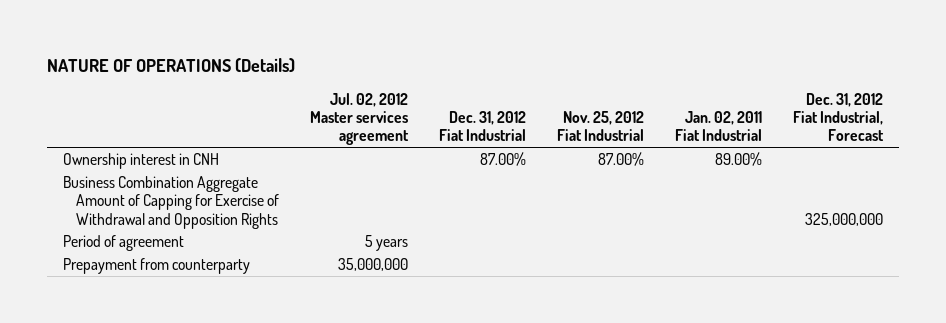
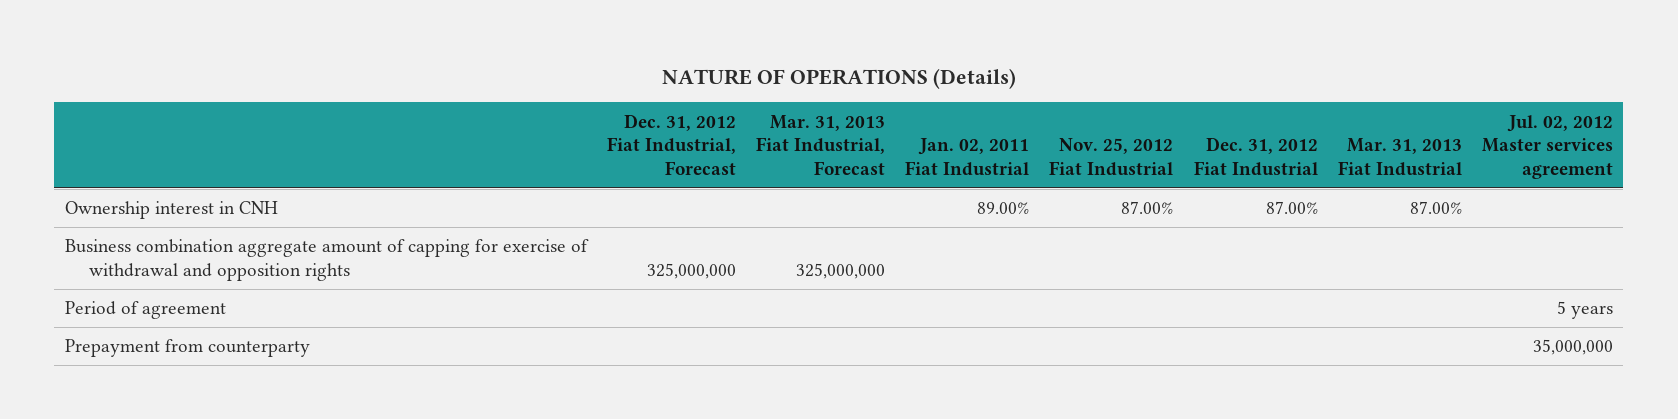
none -> [756,114,886,175] Mar. 31, 2013 Fiat Industrial, Forecast
none -> [1337,138,1462,176] Mar. 31, 2013 Fiat Industrial
[62,176,279,229] Business Combination Aggregate Amount of Capping for Exercise of Withdrawal and Opposition Rights -> [64,239,589,281] Business combination aggregate amount of capping for exercise of withdrawal and opposition rights

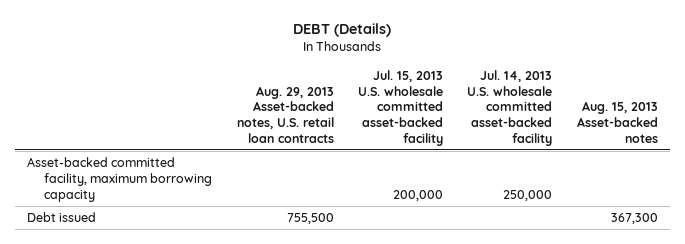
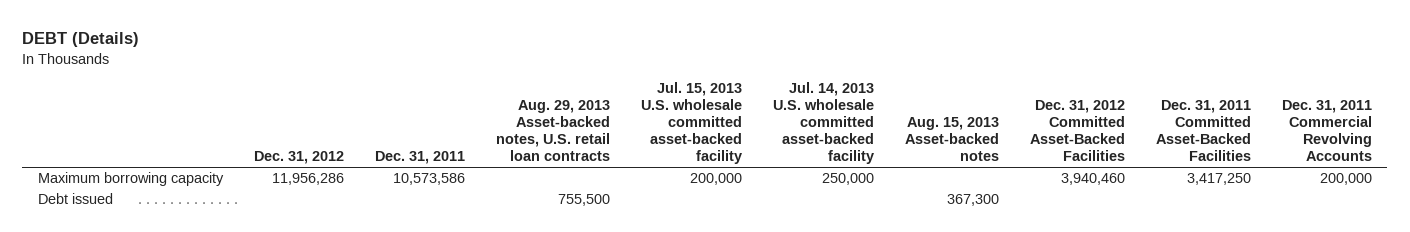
none -> [253,151,344,165] Dec. 31, 2012
none -> [374,151,465,165] Dec. 31, 2011
none -> [1029,100,1125,162] Dec. 31, 2012 Committed Asset-Backed Facilities
none -> [1155,100,1251,162] Dec. 31, 2011 Committed Asset-Backed Facilities
none -> [1281,100,1372,162] Dec. 31, 2011 Commercial Revolving Accounts
[26,157,213,202] Asset-backed committed facility, maximum borrowing capacity -> [37,172,224,187] Maximum borrowing capacity

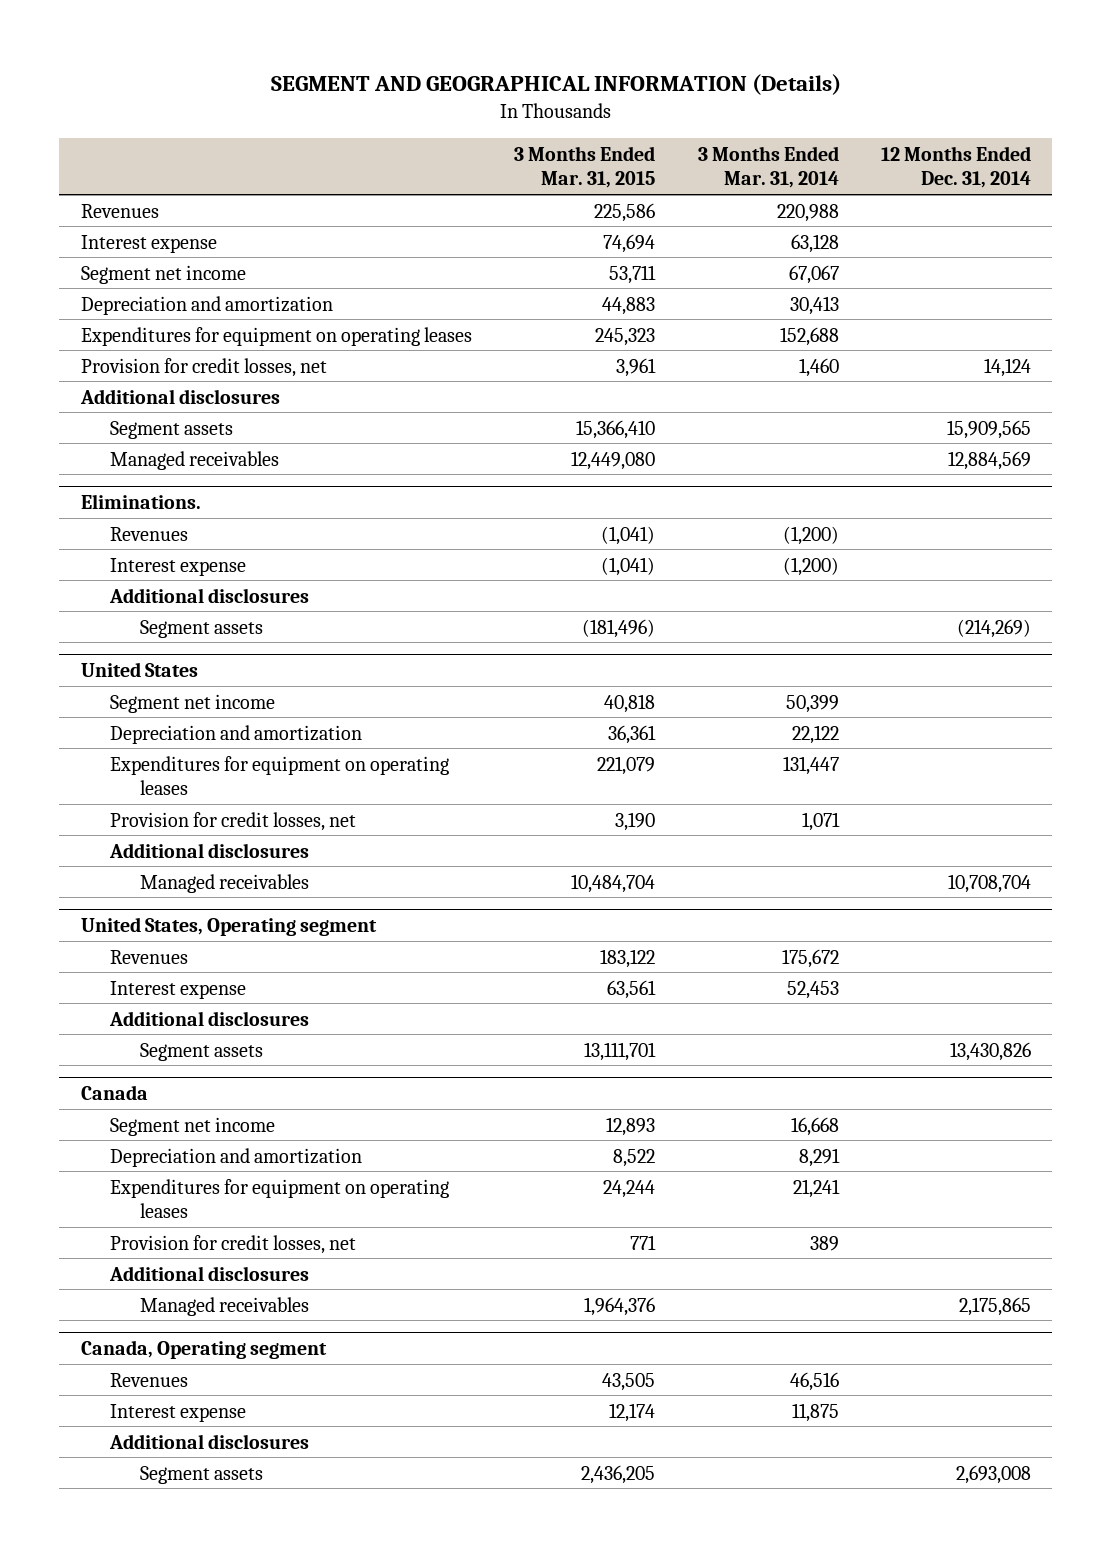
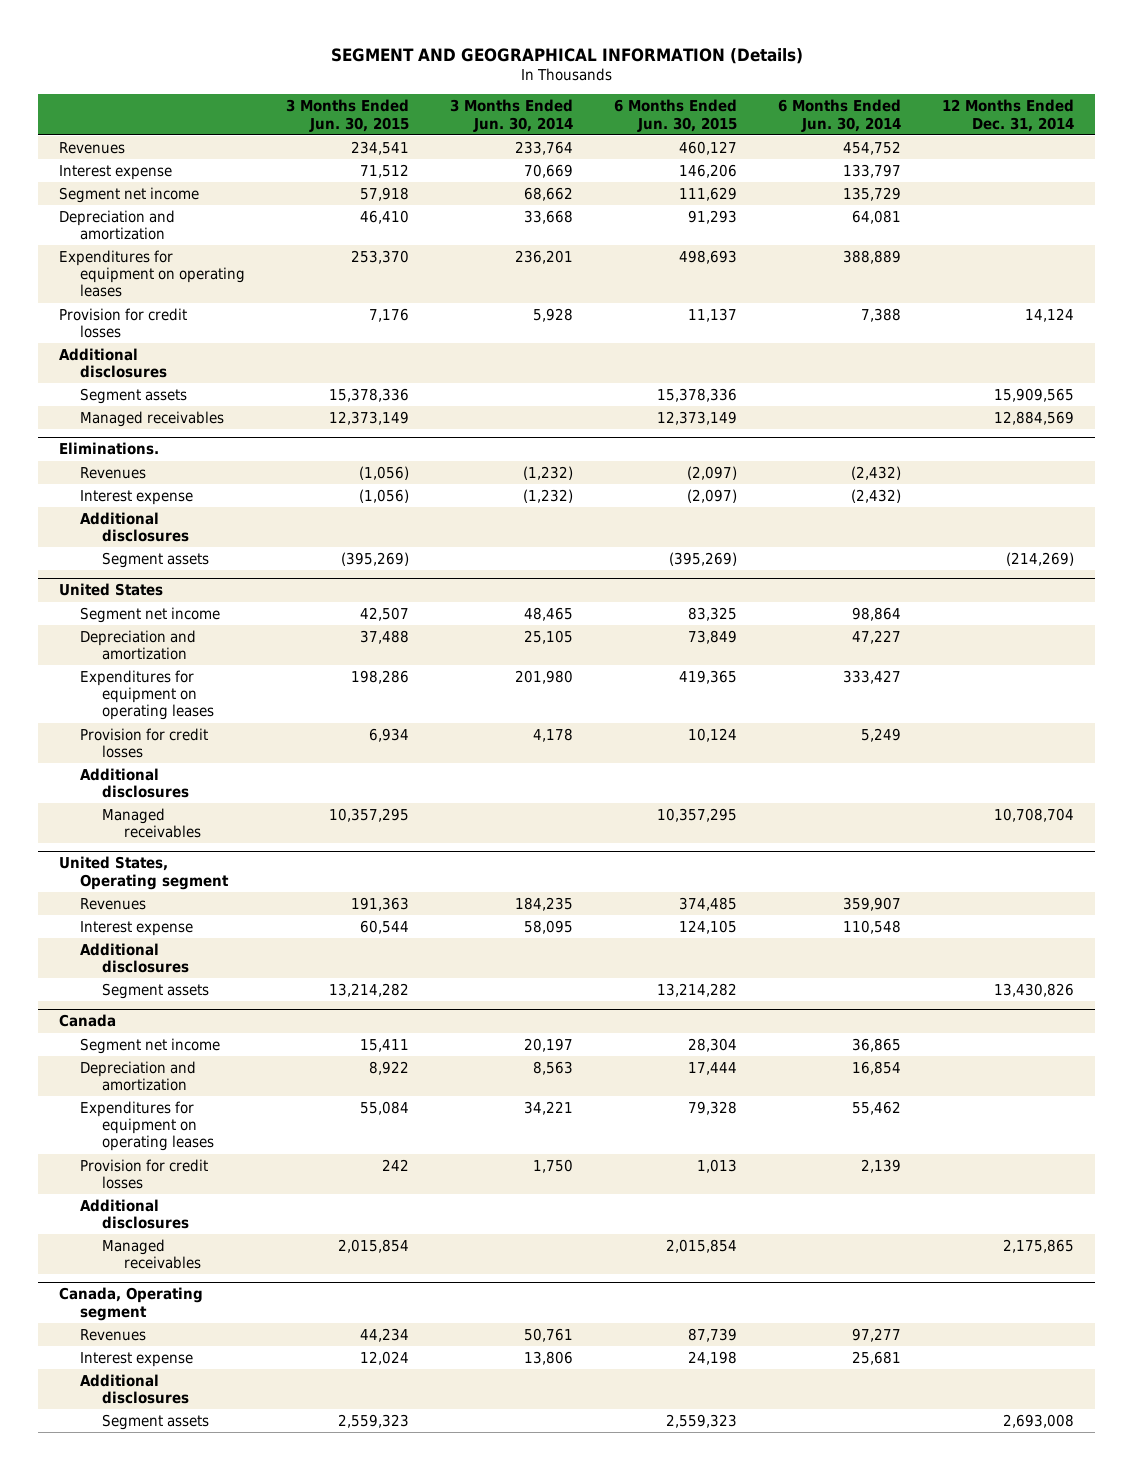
[514,145,656,189] 3 Months Ended Mar. 31, 2015 -> none
[697,145,839,189] 3 Months Ended Mar. 31, 2014 -> none
none -> [286,99,410,132] 3 Months Ended Jun. 30, 2015
none -> [450,99,574,132] 3 Months Ended Jun. 30, 2014
none -> [614,99,738,132] 6 Months Ended Jun. 30, 2015
none -> [778,99,902,132] 6 Months Ended Jun. 30, 2014
[80,357,327,377] Provision for credit losses, net -> [58,307,187,339] Provision for credit losses
[110,811,357,831] Provision for credit losses, net -> [80,727,209,759] Provision for credit losses
[110,1234,357,1254] Provision for credit losses, net -> [80,1158,209,1190] Provision for credit losses

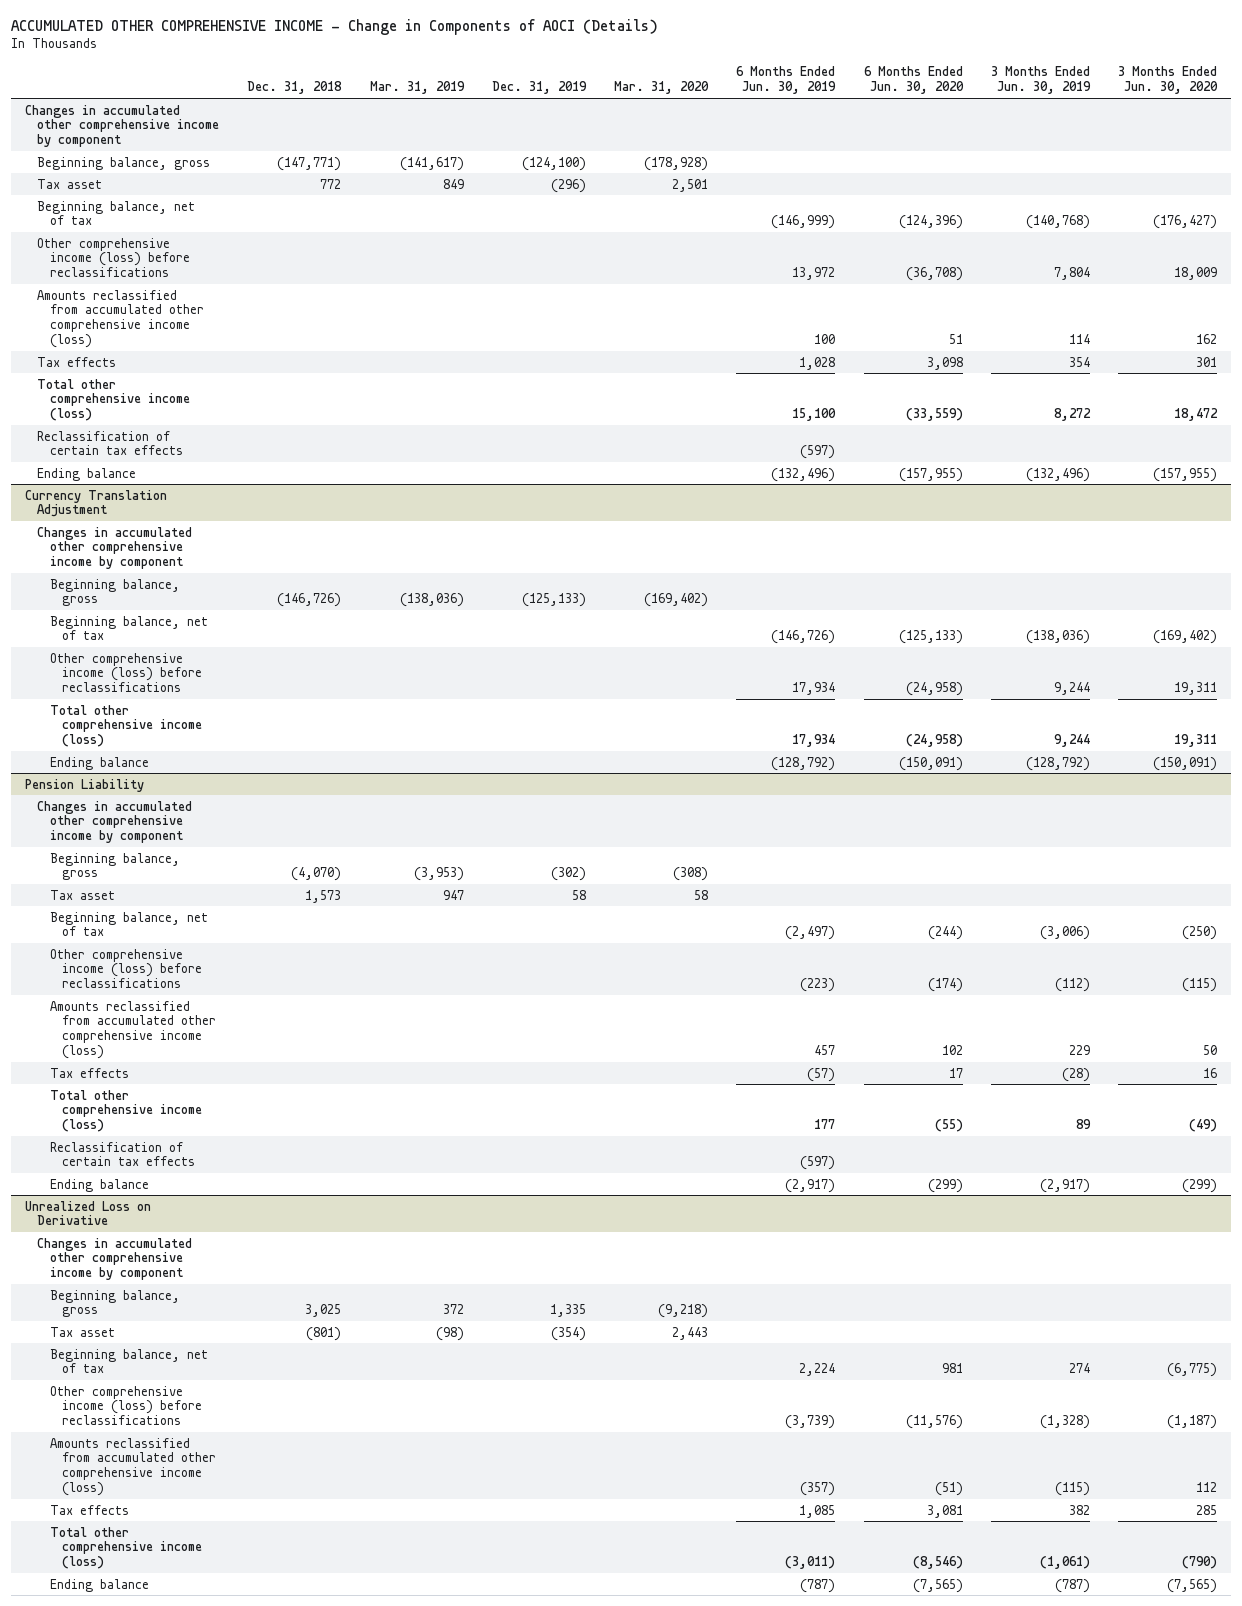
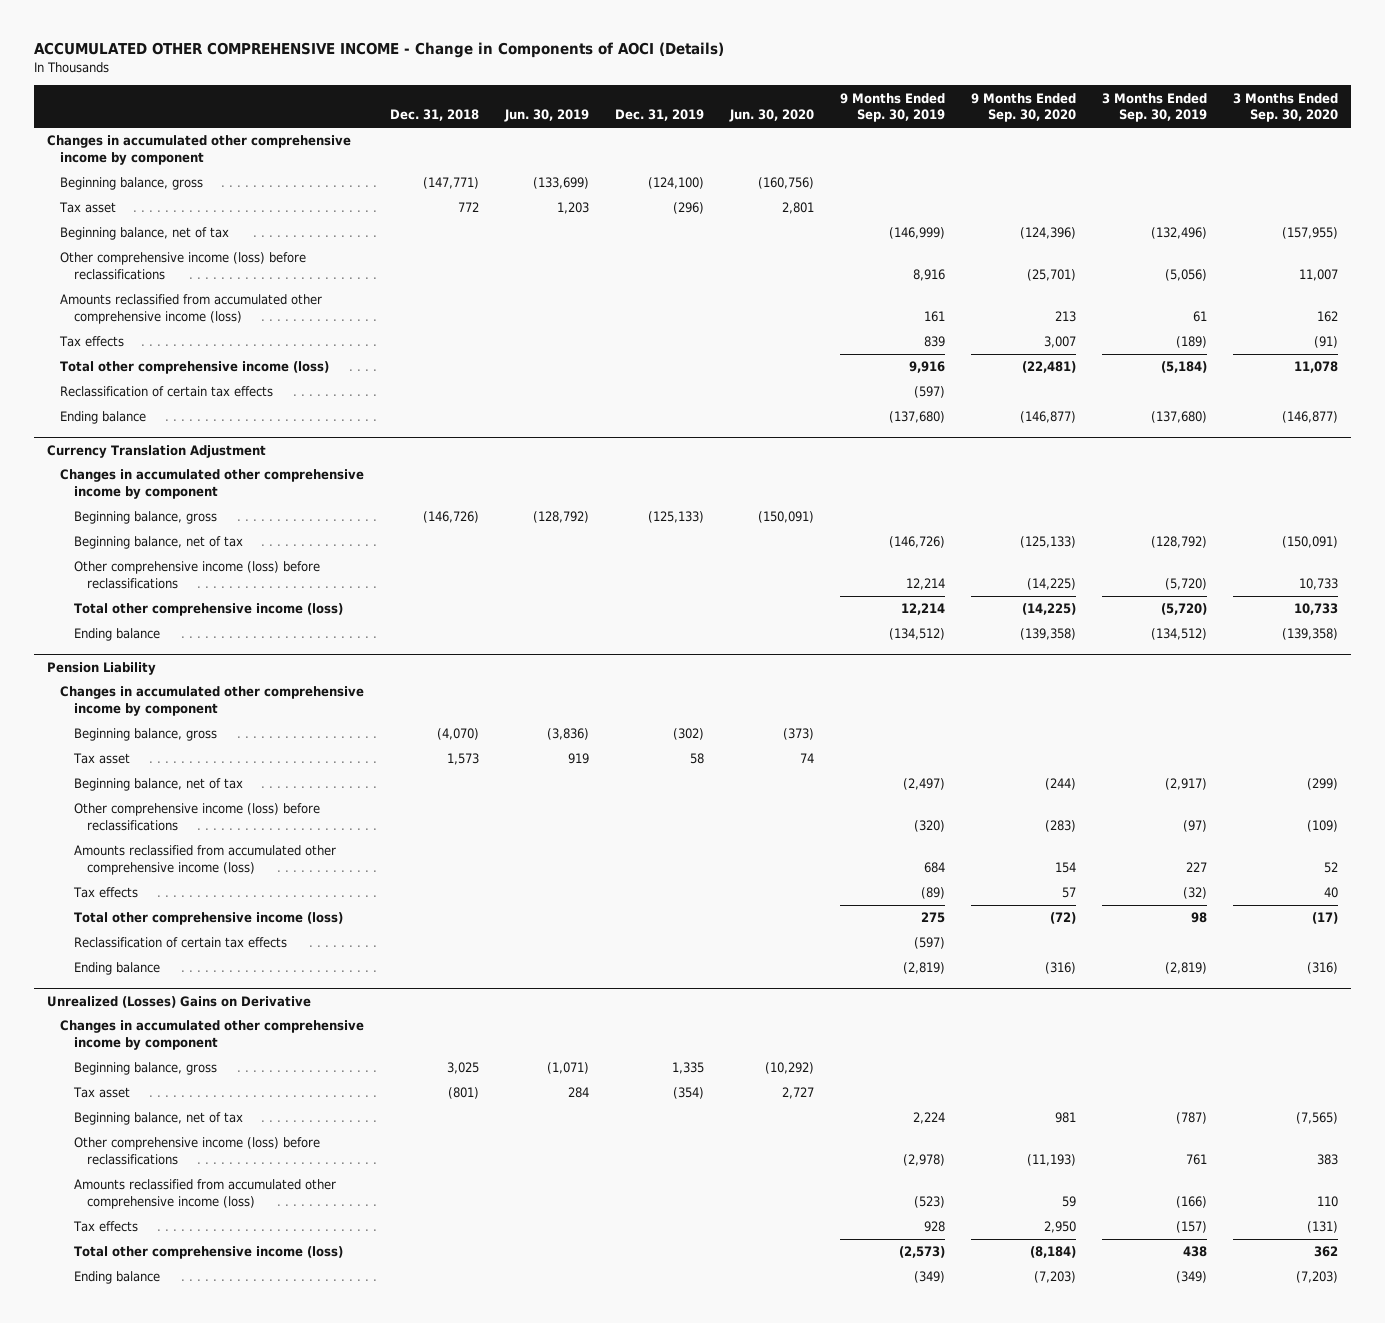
[369,81,465,95] Mar. 31, 2019 -> none
[614,81,710,95] Mar. 31, 2020 -> none
[736,66,837,95] 6 Months Ended Jun. 30, 2019 -> none
[863,66,964,95] 6 Months Ended Jun. 30, 2020 -> none
[990,66,1091,95] 3 Months Ended Jun. 30, 2019 -> none
[1118,66,1219,95] 3 Months Ended Jun. 30, 2020 -> none
none -> [504,109,590,123] Jun. 30, 2019
none -> [729,109,815,123] Jun. 30, 2020
none -> [839,92,945,123] 9 Months Ended Sep. 30, 2019
none -> [970,92,1076,123] 9 Months Ended Sep. 30, 2020
none -> [1101,92,1207,123] 3 Months Ended Sep. 30, 2019
none -> [1232,92,1338,123] 3 Months Ended Sep. 30, 2020
[24,1200,151,1226] Unrealized Loss on Derivative -> [46,995,311,1008] Unrealized (Losses) Gains on Derivative

